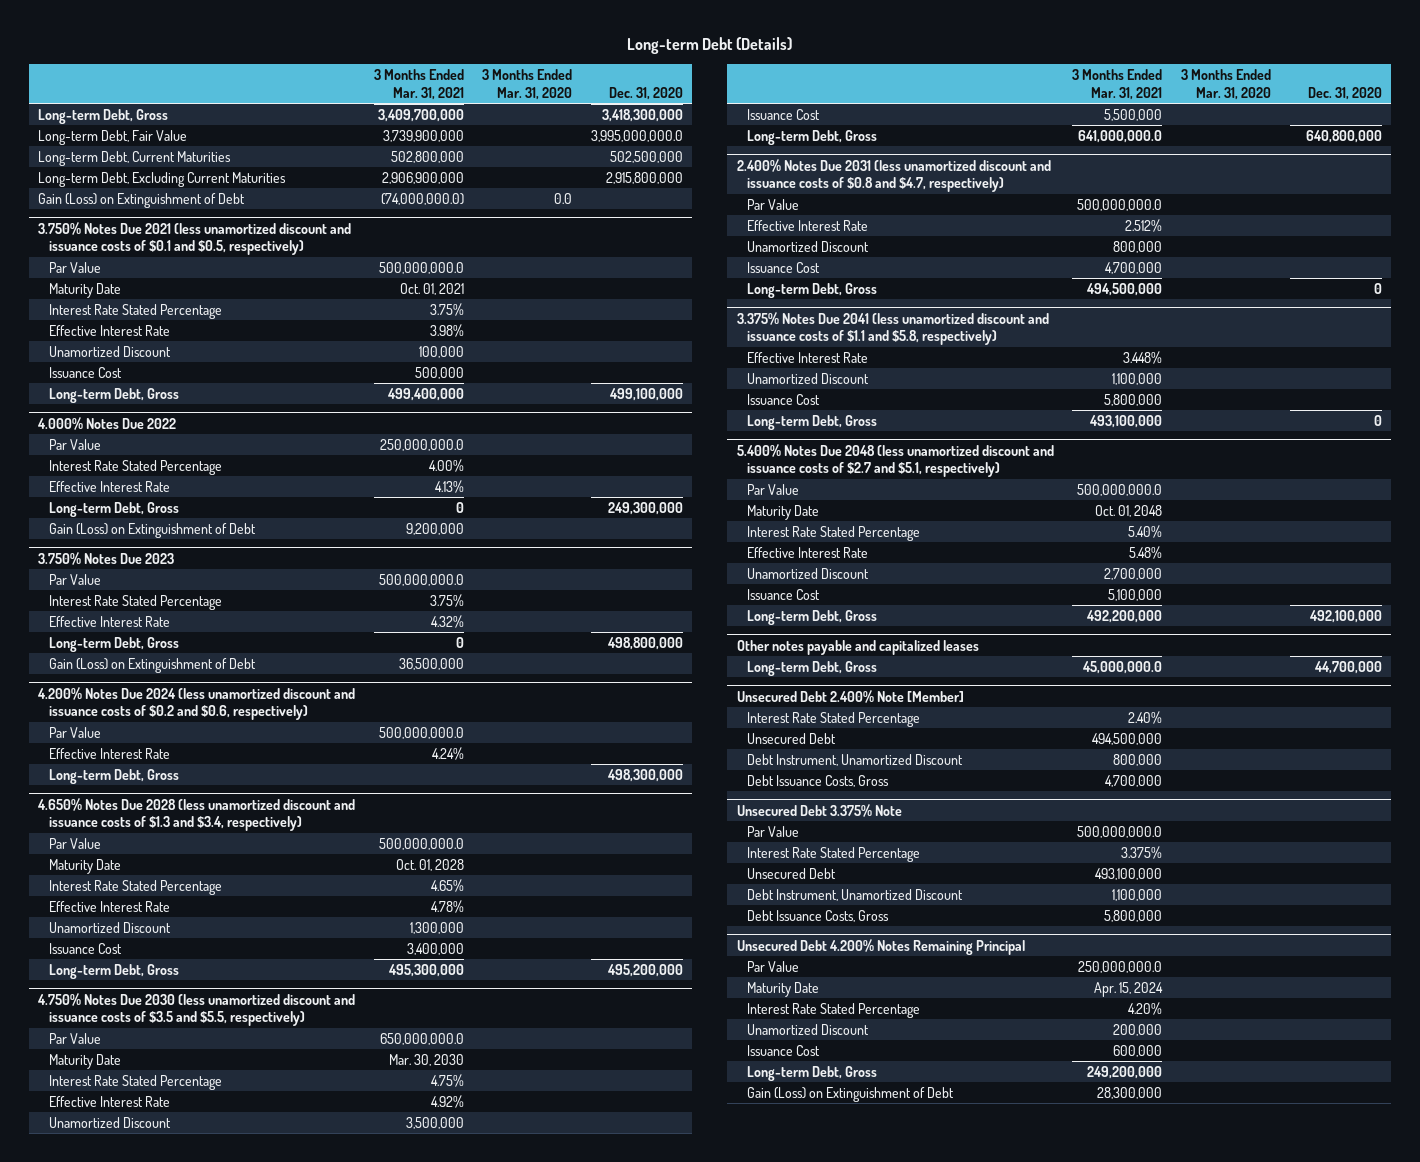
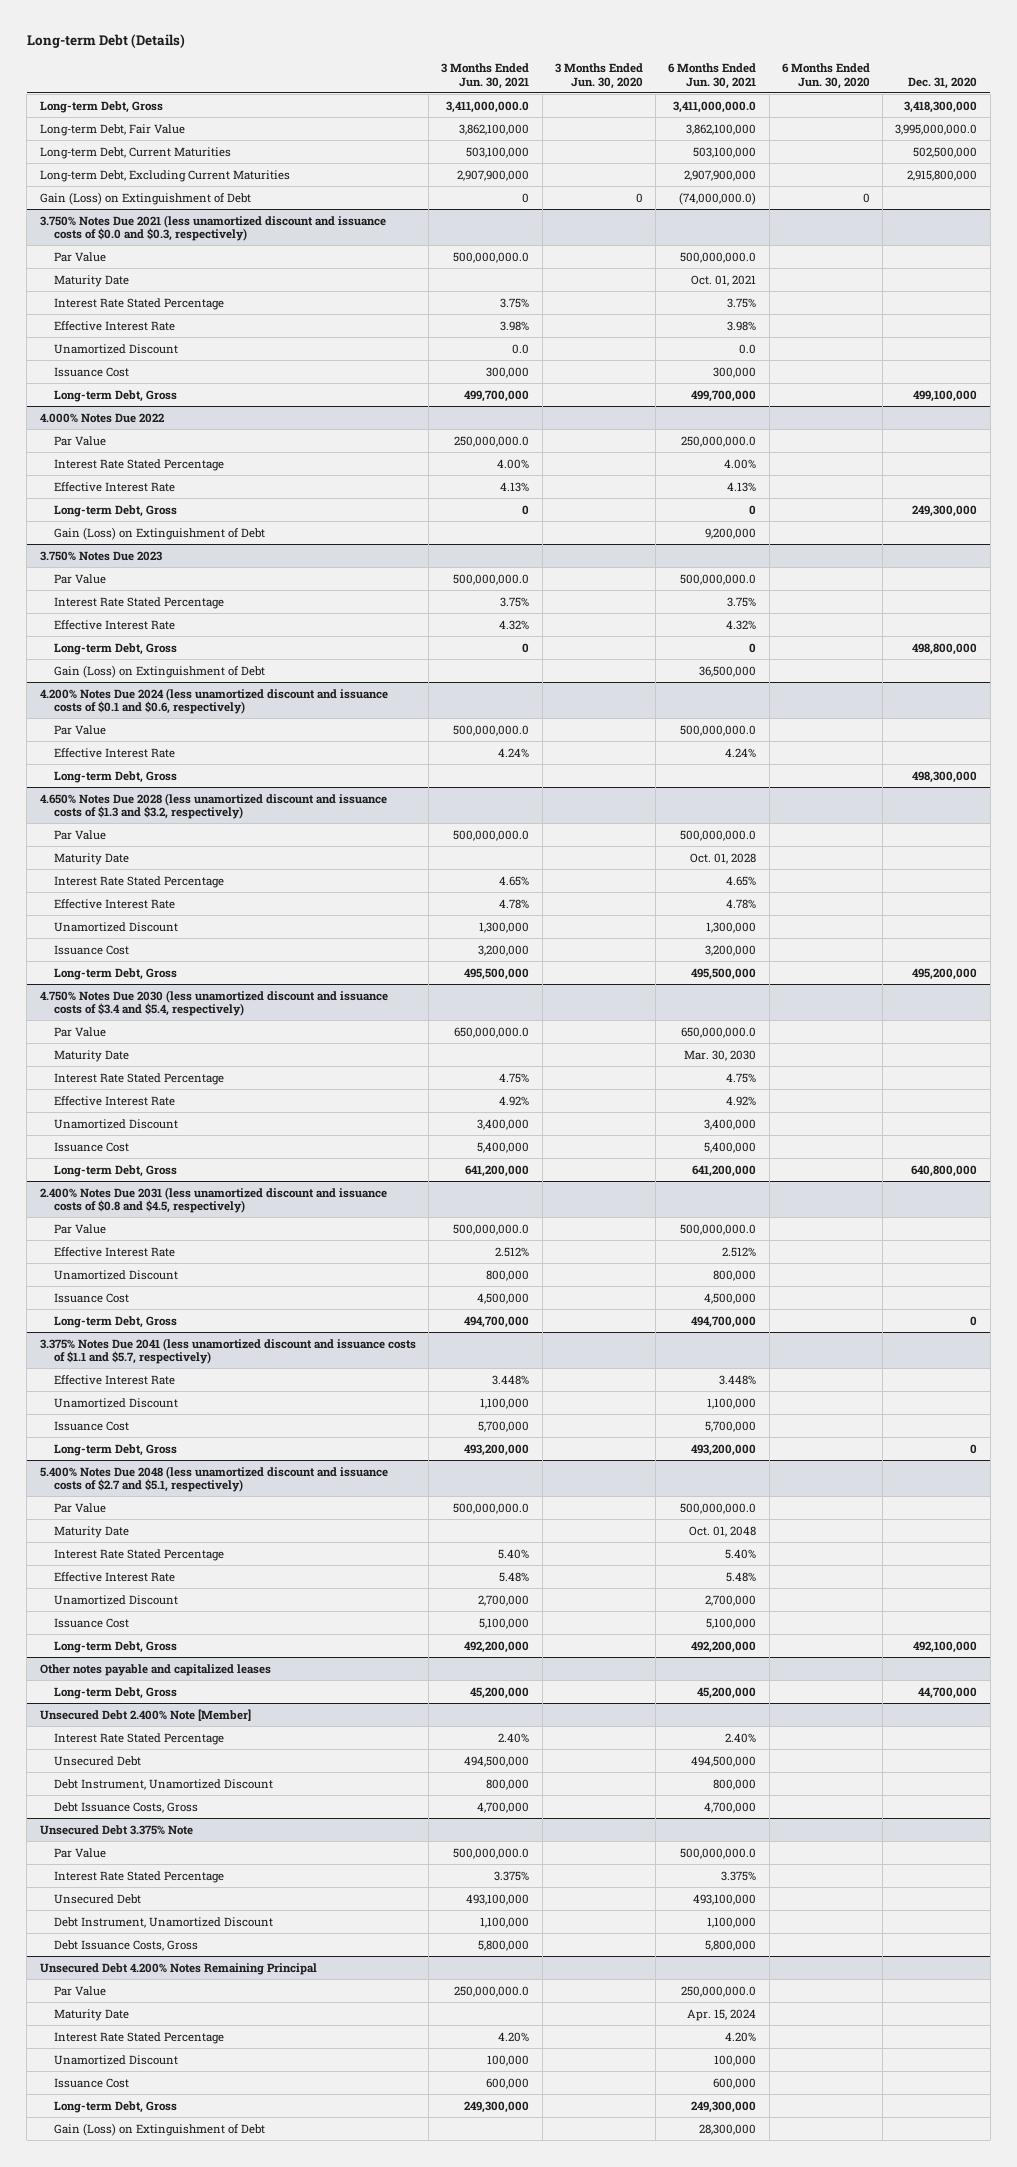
[373,69,464,100] 3 Months Ended Mar. 31, 2021 -> none
[482,69,573,100] 3 Months Ended Mar. 31, 2020 -> none
none -> [441,62,530,89] 3 Months Ended Jun. 30, 2021
none -> [554,62,643,89] 3 Months Ended Jun. 30, 2020
none -> [668,62,757,89] 6 Months Ended Jun. 30, 2021
none -> [781,62,870,89] 6 Months Ended Jun. 30, 2020
[37,221,351,256] 3.750% Notes Due 2021 (less unamortized discount and issuance costs of $0.1 and $0.5, respectively) -> [39,214,386,242] 3.750% Notes Due 2021 (less unamortized discount and issuance costs of $0.0 and $0.3, respectively)
[36,686,355,721] 4.200% Notes Due 2024 (less unamortized discount and issuance costs of $0.2 and $0.6, respectively) -> [39,687,388,715] 4.200% Notes Due 2024 (less unamortized discount and issuance costs of $0.1 and $0.6, respectively)
[36,797,355,832] 4.650% Notes Due 2028 (less unamortized discount and issuance costs of $1.3 and $3.4, respectively) -> [39,792,387,820] 4.650% Notes Due 2028 (less unamortized discount and issuance costs of $1.3 and $3.2, respectively)
[36,992,355,1027] 4.750% Notes Due 2030 (less unamortized discount and issuance costs of $3.5 and $5.5, respectively) -> [39,989,388,1017] 4.750% Notes Due 2030 (less unamortized discount and issuance costs of $3.4 and $5.4, respectively)
[736,158,1051,193] 2.400% Notes Due 2031 (less unamortized discount and issuance costs of $0.8 and $4.7, respectively) -> [39,1186,387,1214] 2.400% Notes Due 2031 (less unamortized discount and issuance costs of $0.8 and $4.5, respectively)
[736,311,1049,346] 3.375% Notes Due 2041 (less unamortized discount and issuance costs of $1.1 and $5.8, respectively) -> [39,1337,416,1365] 3.375% Notes Due 2041 (less unamortized discount and issuance costs of $1.1 and $5.7, respectively)

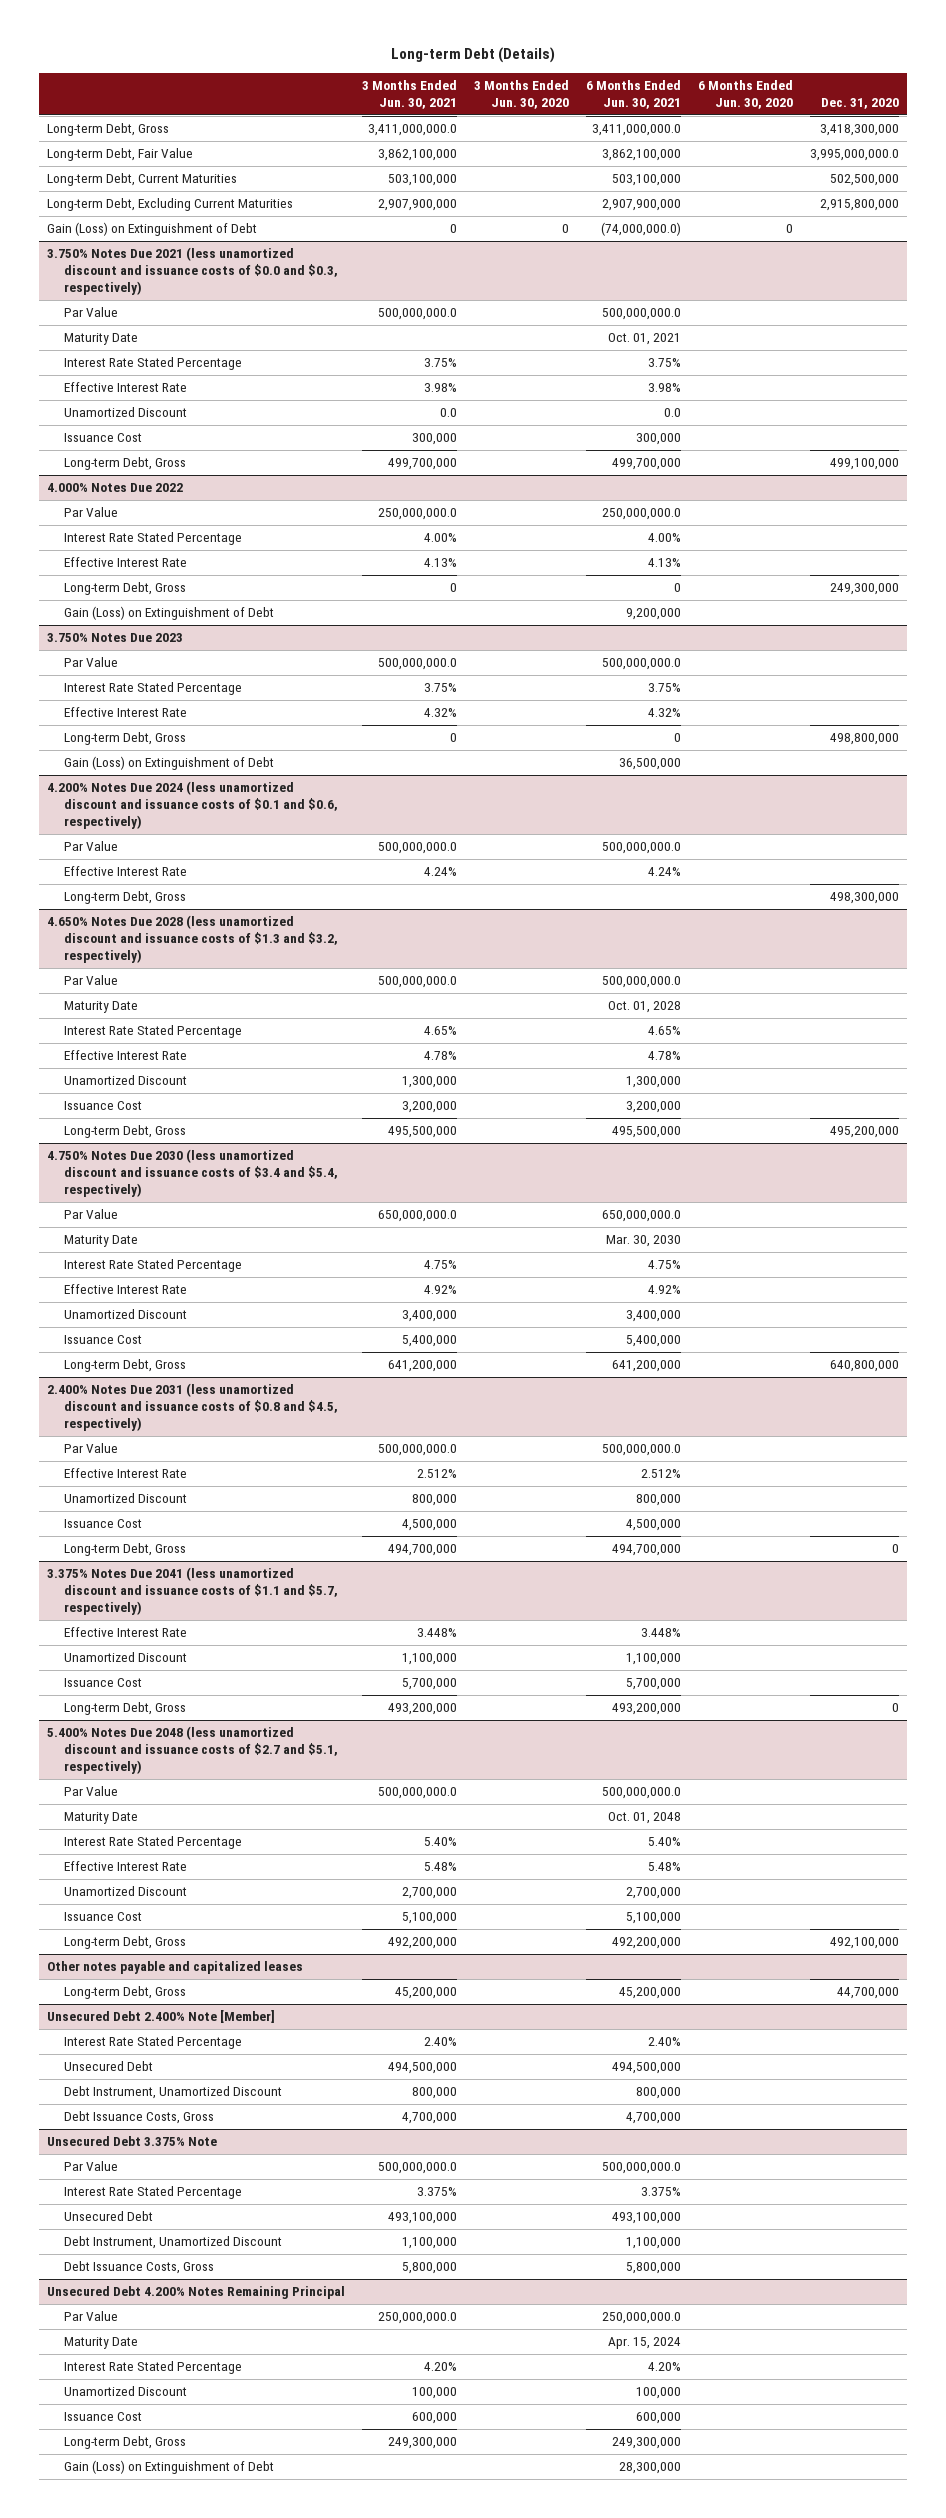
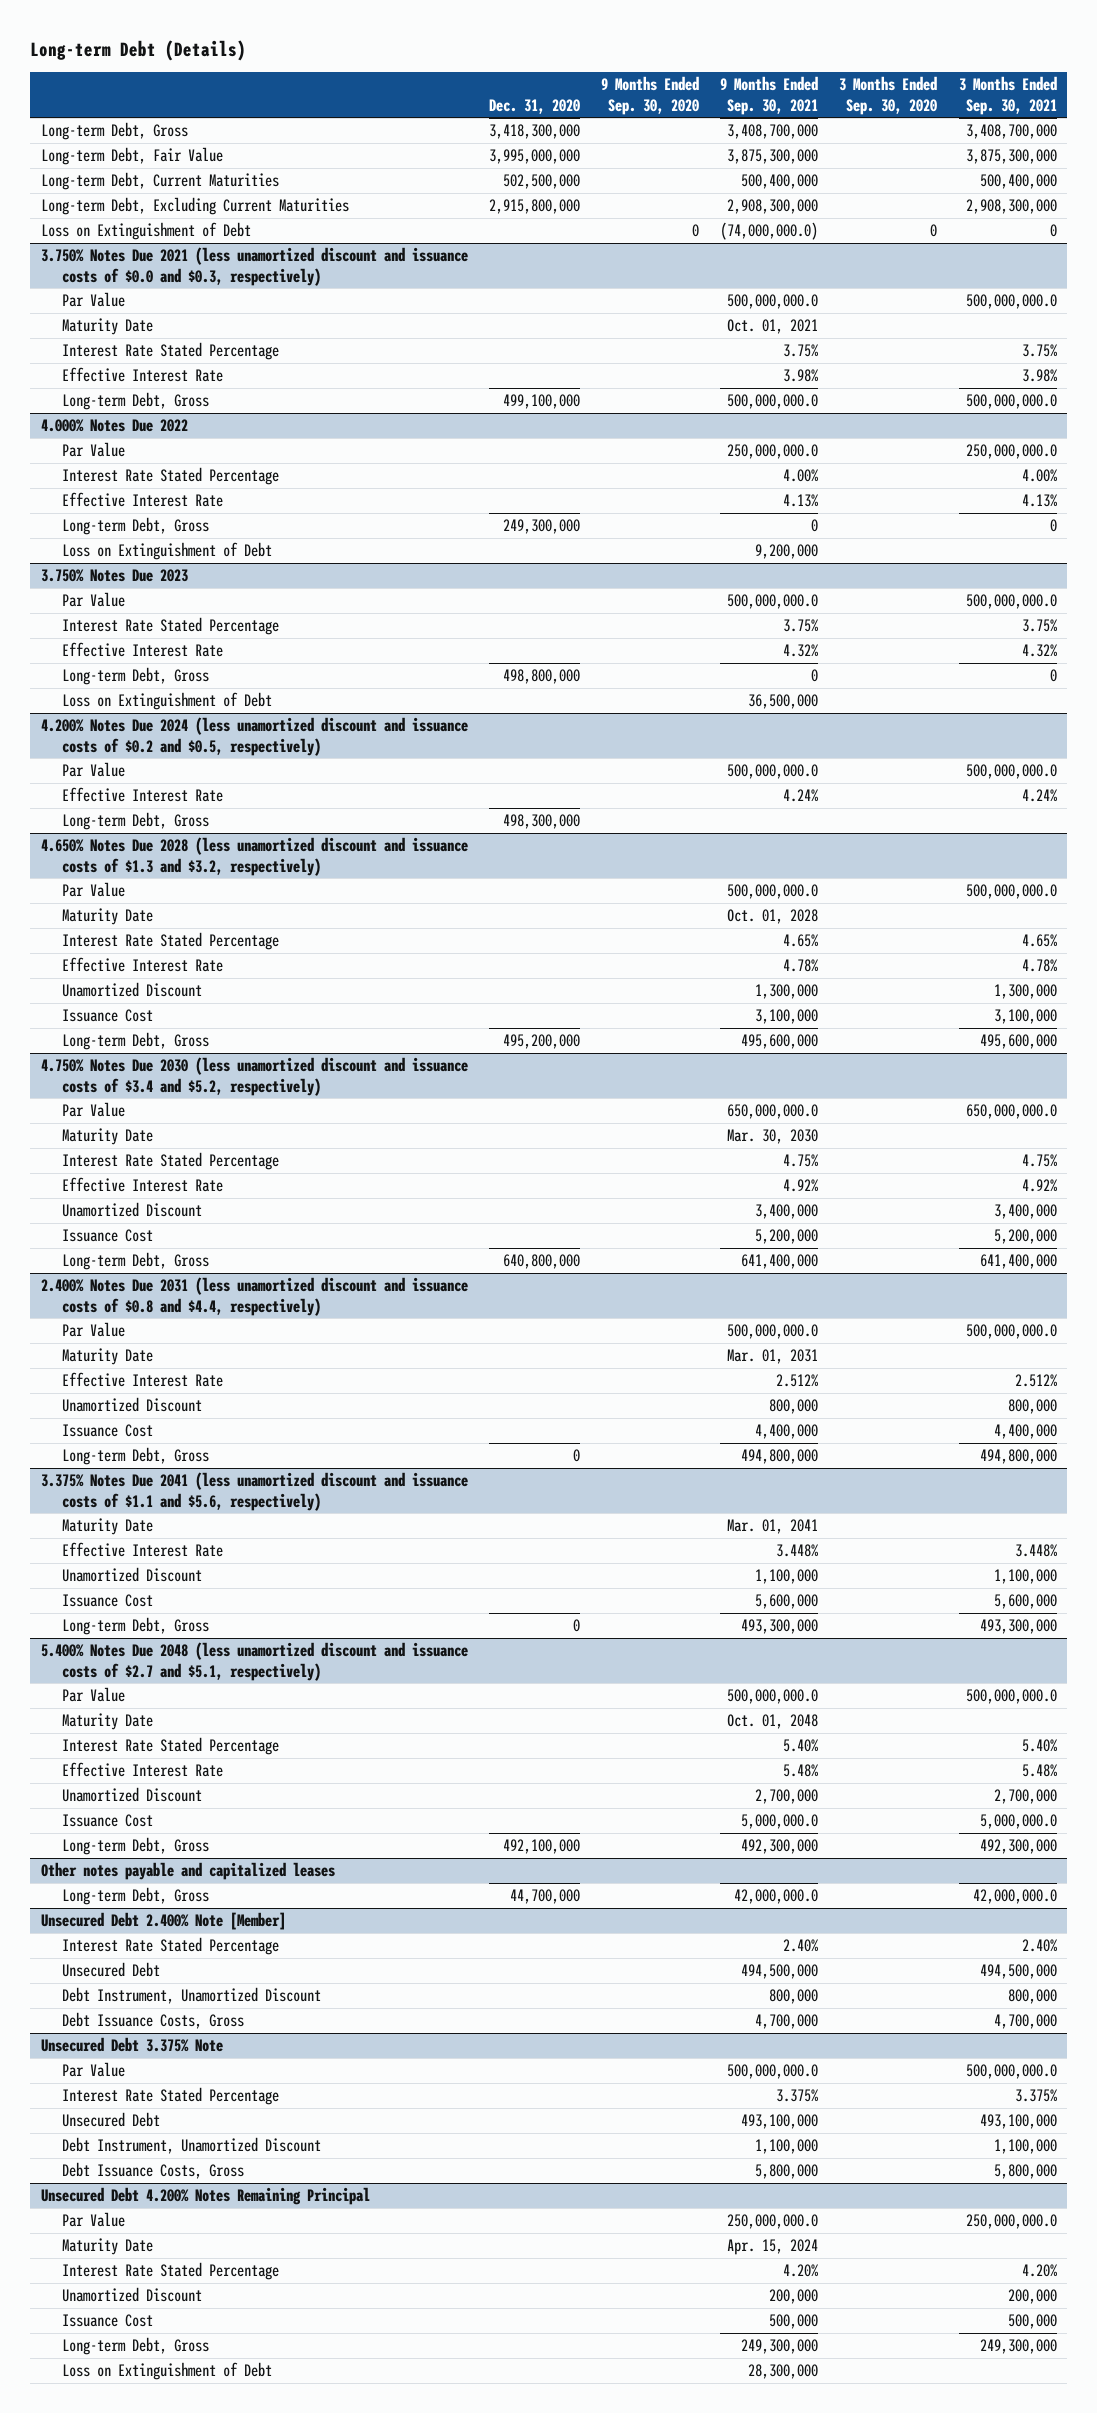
[362,80,458,109] 3 Months Ended Jun. 30, 2021 -> none
[474,80,570,109] 3 Months Ended Jun. 30, 2020 -> none
[586,80,682,109] 6 Months Ended Jun. 30, 2021 -> none
[698,80,794,109] 6 Months Ended Jun. 30, 2020 -> none
none -> [601,76,700,115] 9 Months Ended Sep. 30, 2020
none -> [720,76,819,115] 9 Months Ended Sep. 30, 2021
none -> [839,76,938,115] 3 Months Ended Sep. 30, 2020
none -> [958,76,1057,115] 3 Months Ended Sep. 30, 2021
[809,149,899,162] 3,995,000,000.0 -> [489,149,581,165] 3,995,000,000
[47,222,258,237] Gain (Loss) on Extinguishment of Debt -> [40,222,251,241] Loss on Extinguishment of Debt
[64,407,188,418] Unamortized Discount -> none
[64,433,143,443] Issuance Cost -> none
[64,606,275,621] Gain (Loss) on Extinguishment of Debt -> [62,542,273,561] Loss on Extinguishment of Debt
[64,756,275,771] Gain (Loss) on Extinguishment of Debt -> [62,692,273,711] Loss on Extinguishment of Debt
[47,781,339,830] 4.200% Notes Due 2024 (less unamortized discount and issuance costs of $0.1 and $0.6, respectively) -> [40,717,468,756] 4.200% Notes Due 2024 (less unamortized discount and issuance costs of $0.2 and $0.5, respectively)
[47,1149,339,1198] 4.750% Notes Due 2030 (less unamortized discount and issuance costs of $3.4 and $5.4, respectively) -> [40,1057,468,1096] 4.750% Notes Due 2030 (less unamortized discount and issuance costs of $3.4 and $5.2, respectively)
[47,1383,339,1432] 2.400% Notes Due 2031 (less unamortized discount and issuance costs of $0.8 and $4.5, respectively) -> [40,1277,468,1316] 2.400% Notes Due 2031 (less unamortized discount and issuance costs of $0.8 and $4.4, respectively)
none -> [62,1348,154,1366] Maturity Date
[47,1567,339,1616] 3.375% Notes Due 2041 (less unamortized discount and issuance costs of $1.1 and $5.7, respectively) -> [40,1472,468,1511] 3.375% Notes Due 2041 (less unamortized discount and issuance costs of $1.1 and $5.6, respectively)
none -> [62,1518,154,1536] Maturity Date
[64,2460,275,2475] Gain (Loss) on Extinguishment of Debt -> [62,2362,273,2381] Loss on Extinguishment of Debt

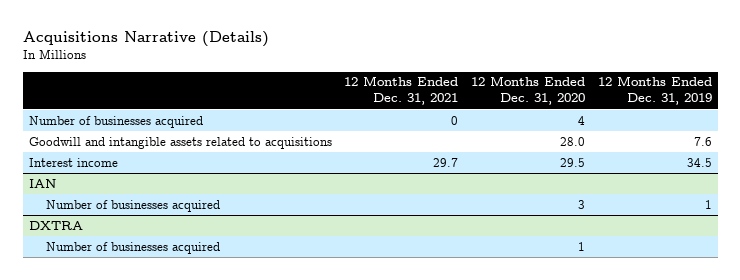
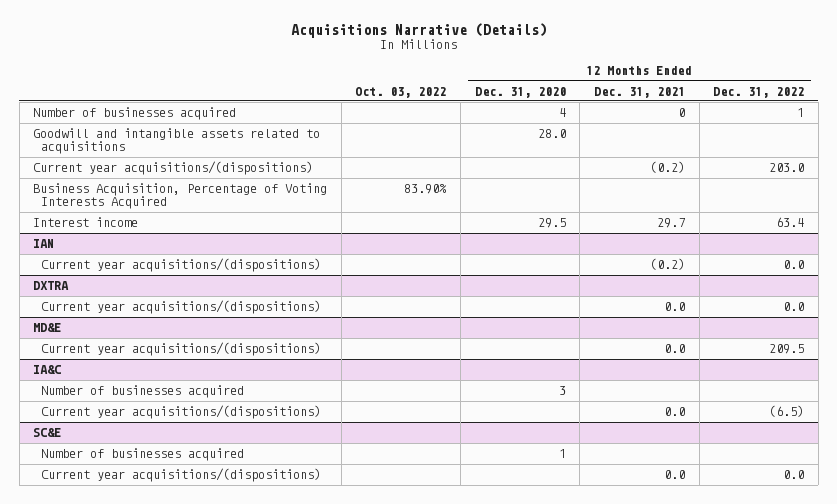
[597,76,712,106] 12 Months Ended Dec. 31, 2019 -> none
none -> [355,86,447,98] Oct. 03, 2022
none -> [713,86,805,98] Dec. 31, 2022
none -> [33,161,314,176] Current year acquisitions/(dispositions)
none -> [33,183,328,210] Business Acquisition, Percentage of Voting Interests Acquired
[45,199,220,212] Number of businesses acquired -> none
none -> [41,258,322,273] Current year acquisitions/(dispositions)
[45,241,220,254] Number of businesses acquired -> none
none -> [41,300,322,315] Current year acquisitions/(dispositions)
none -> [33,323,62,333] MD&E
none -> [41,342,322,357] Current year acquisitions/(dispositions)
none -> [33,365,62,375] IA&C
none -> [41,385,245,399] Number of businesses acquired
none -> [41,405,322,420] Current year acquisitions/(dispositions)
none -> [33,428,62,438] SC&E
none -> [41,448,245,462] Number of businesses acquired
none -> [41,468,322,483] Current year acquisitions/(dispositions)

